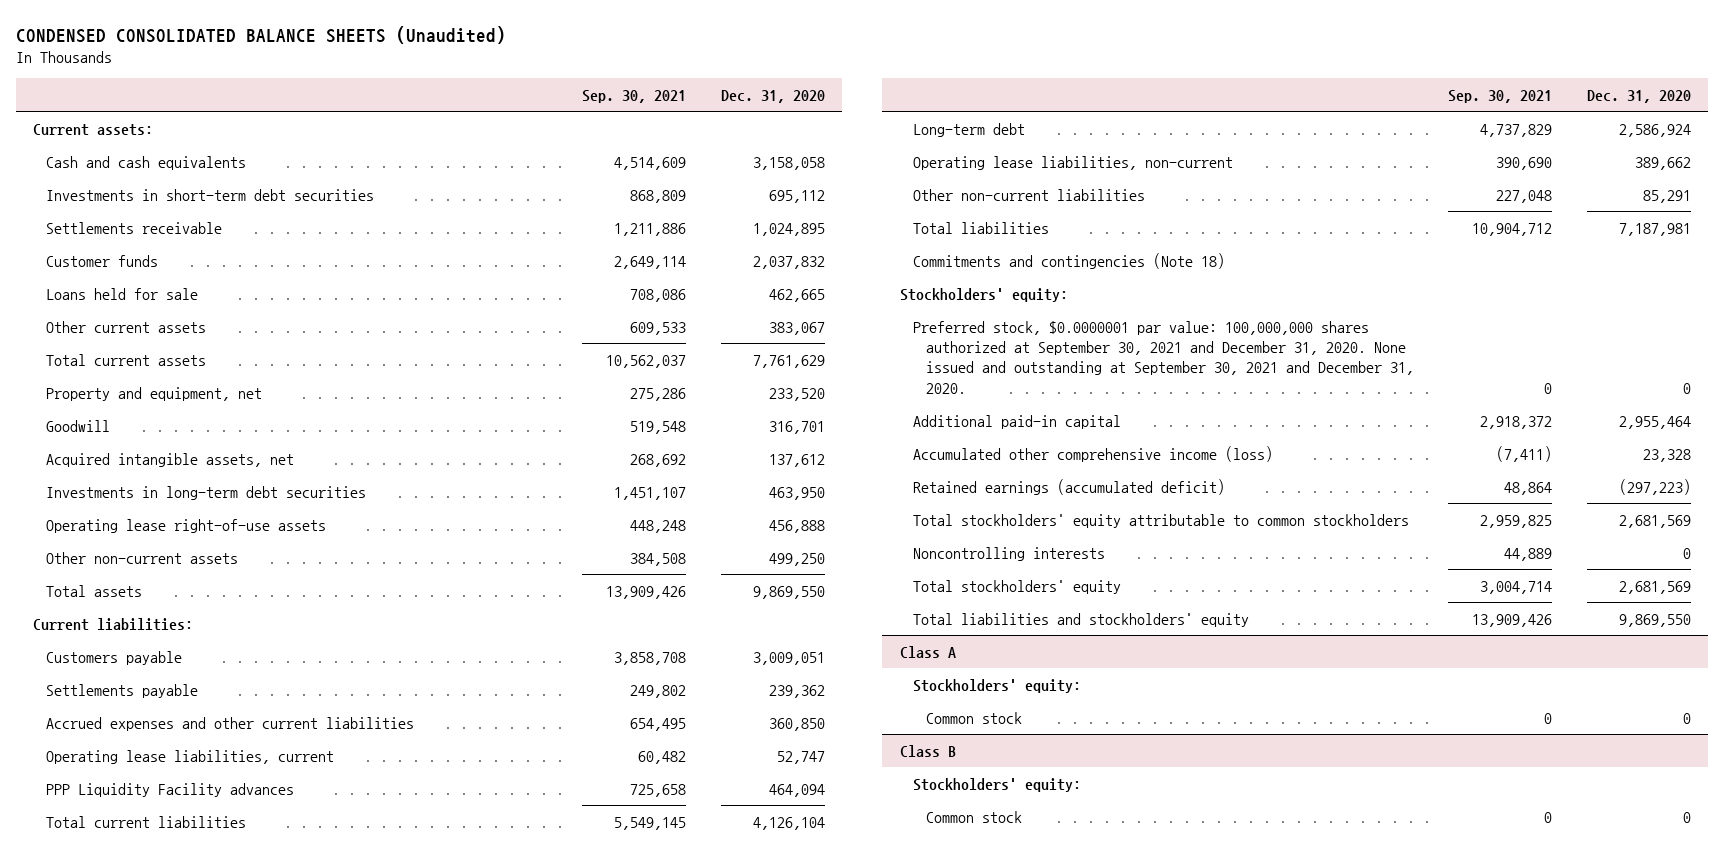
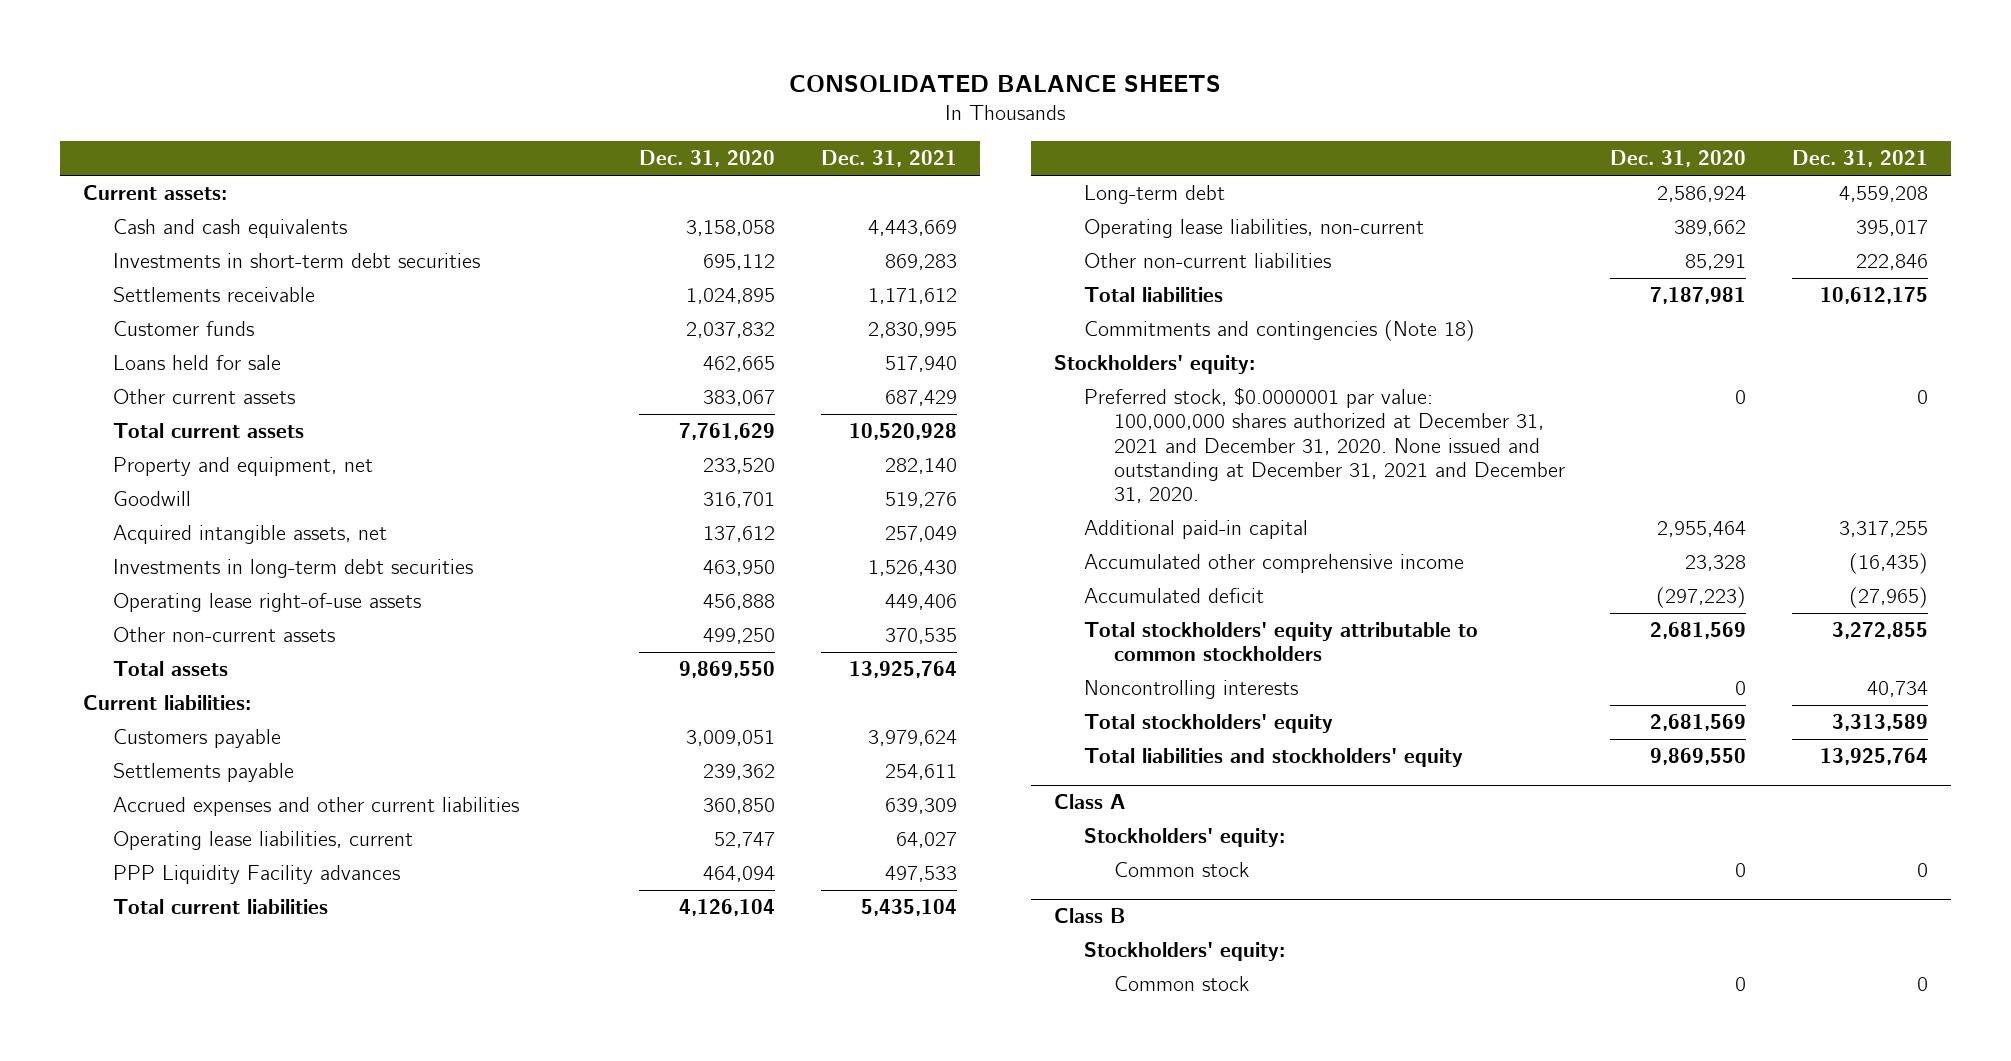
[15,25,506,44] CONDENSED CONSOLIDATED BALANCE SHEETS (Unaudited) -> [789,75,1222,93] CONSOLIDATED BALANCE SHEETS
[581,89,686,103] Sep. 30, 2021 -> none
none -> [820,150,957,168] Dec. 31, 2021
[912,320,1414,394] Preferred stock, $0.0000001 par value: 100,000,000 shares authorized at September 30, 2021 and December 31, 2020. None issued and outstanding at September 30, 2021 and December 31, 2020. -> [1084,387,1565,504] Preferred stock, $0.0000001 par value: 100,000,000 shares authorized at December 31, 2021 and December 31, 2020. None issued and outstanding at December 31, 2021 and December 31, 2020.
[912,445,1273,462] Accumulated other comprehensive income (loss) -> [1084,554,1465,574] Accumulated other comprehensive income
[912,478,1225,495] Retained earnings (accumulated deficit) -> [1084,588,1265,604] Accumulated deficit

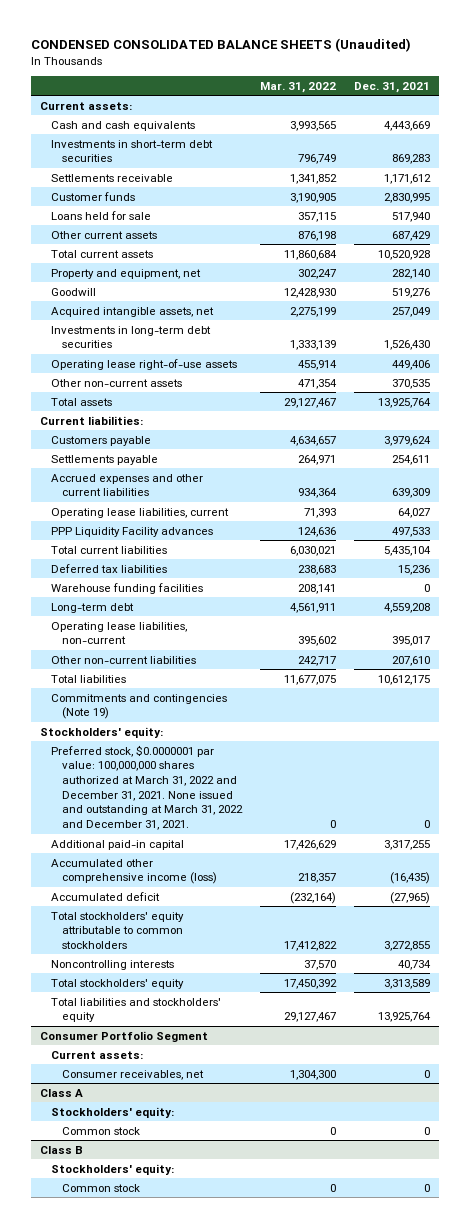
[789,75,1222,93] CONSOLIDATED BALANCE SHEETS -> [31,38,412,53] CONDENSED CONSOLIDATED BALANCE SHEETS (Unaudited)
[639,150,776,168] Dec. 31, 2020 -> none
none -> [260,81,337,93] Mar. 31, 2022
none -> [51,563,168,573] Deferred tax liabilities
none -> [51,582,204,594] Warehouse funding facilities
[1855,254,1928,271] 222,846 -> [392,655,431,666] 207,610
[1084,320,1476,342] Commitments and contingencies (Note 18) -> [51,693,228,720] Commitments and contingencies (Note 19)
[1084,387,1565,504] Preferred stock, $0.0000001 par value: 100,000,000 shares authorized at December 31, 2021 and December 31, 2020. None issued and outstanding at December 31, 2021 and December 31, 2020. -> [51,744,244,831] Preferred stock, $0.0000001 par value: 100,000,000 shares authorized at March 31, 2022 and December 31, 2021. None issued and outstanding at March 31, 2022 and December 31, 2021.
[1084,554,1465,574] Accumulated other comprehensive income -> [51,858,218,885] Accumulated other comprehensive income (loss)
none -> [40,1030,209,1042] Consumer Portfolio Segment
none -> [51,1050,144,1059] Current assets:
none -> [62,1069,205,1080] Consumer receivables, net

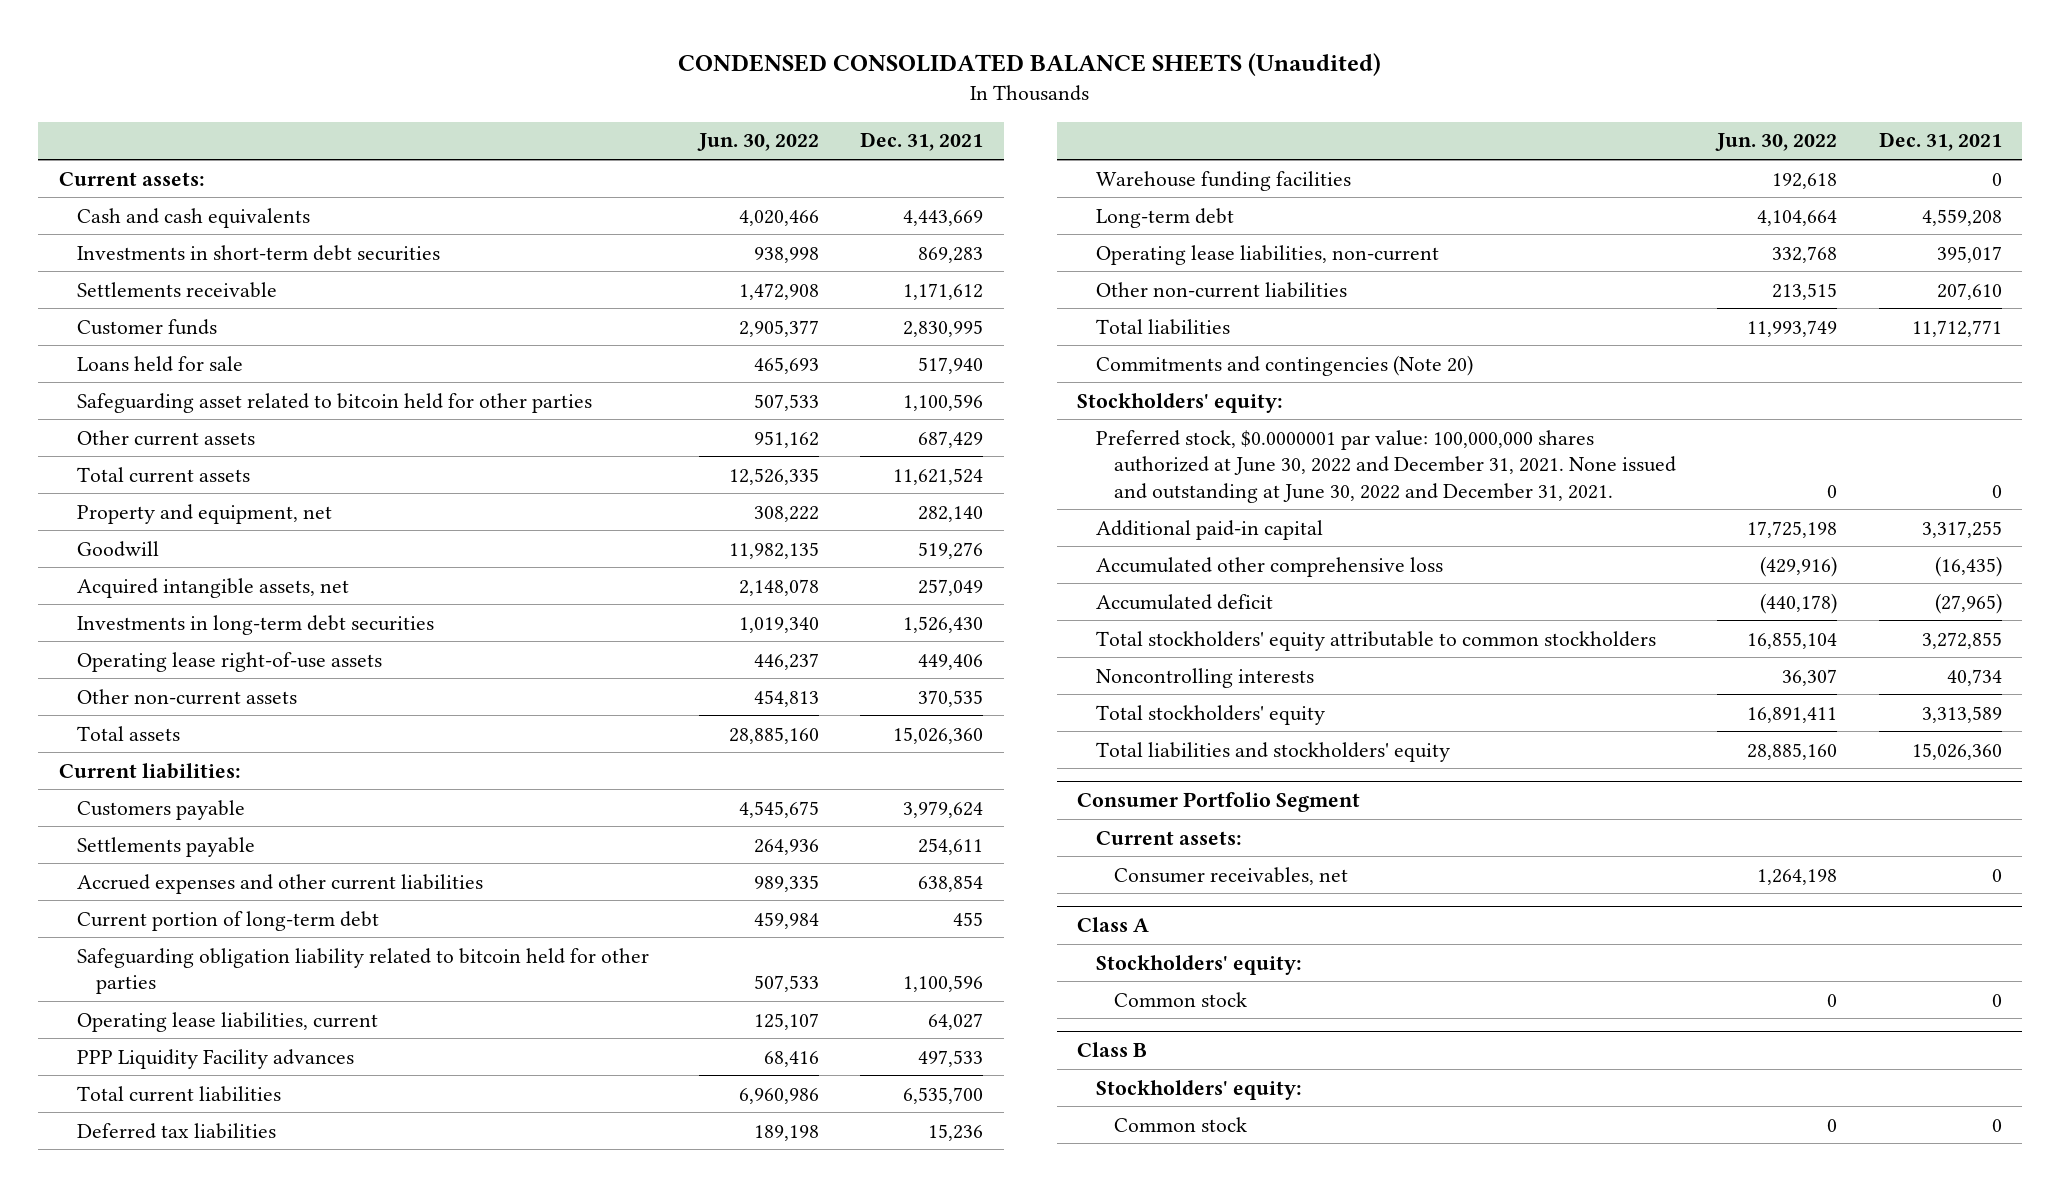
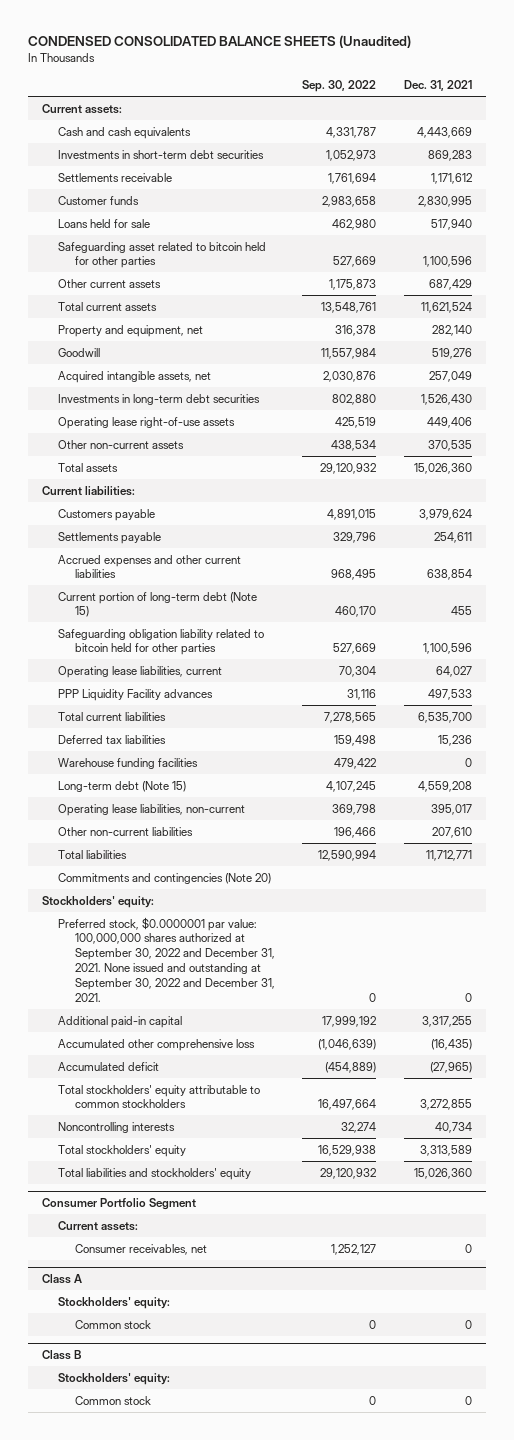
[696,133,819,152] Jun. 30, 2022 -> none
none -> [302,80,377,93] Sep. 30, 2022
[77,910,380,931] Current portion of long-term debt -> [58,591,258,618] Current portion of long-term debt (Note 15)
[1095,207,1234,228] Long-term debt -> [58,780,187,792] Long-term debt (Note 15)
[1095,429,1677,503] Preferred stock, $0.0000001 par value: 100,000,000 shares authorized at June 30, 2022 and December 31, 2021. None issued and outstanding at June 30, 2022 and December 31, 2021. -> [58,916,275,1003] Preferred stock, $0.0000001 par value: 100,000,000 shares authorized at September 30, 2022 and December 31, 2021. None issued and outstanding at September 30, 2022 and December 31, 2021.

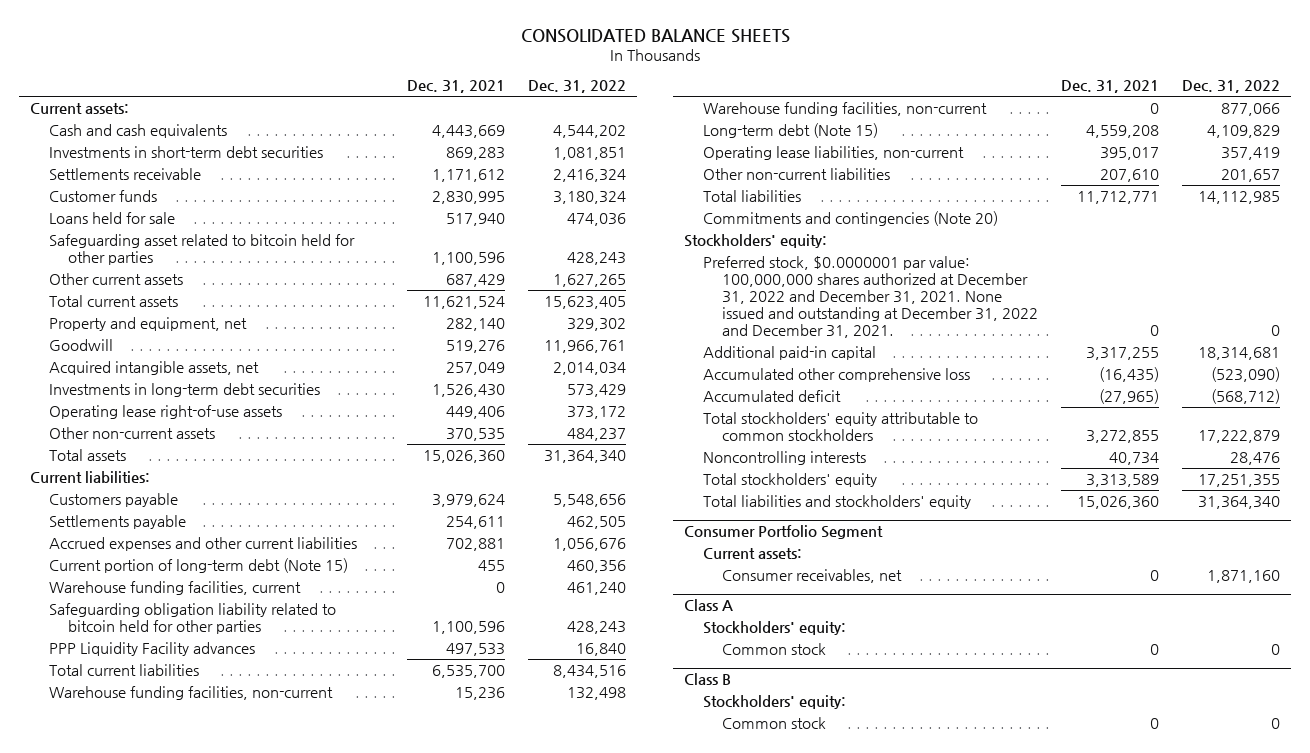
[27,35,411,49] CONDENSED CONSOLIDATED BALANCE SHEETS (Unaudited) -> [520,29,790,44] CONSOLIDATED BALANCE SHEETS
[302,80,377,93] Sep. 30, 2022 -> none
none -> [527,80,626,94] Dec. 31, 2022
[427,569,473,581] 638,854 -> [446,537,506,551] 702,881
none -> [49,580,302,595] Warehouse funding facilities, current
[58,665,223,678] Operating lease liabilities, current -> none
[58,734,167,744] Deferred tax liabilities -> [49,685,334,700] Warehouse funding facilities, non-current
[58,757,199,769] Warehouse funding facilities -> [703,101,988,116] Warehouse funding facilities, non-current
[58,916,275,1003] Preferred stock, $0.0000001 par value: 100,000,000 shares authorized at September 30, 2022 and December 31, 2021. None issued and outstanding at September 30, 2022 and December 31, 2021. -> [703,255,1039,339] Preferred stock, $0.0000001 par value: 100,000,000 shares authorized at December 31, 2022 and December 31, 2021. None issued and outstanding at December 31, 2022 and December 31, 2021.

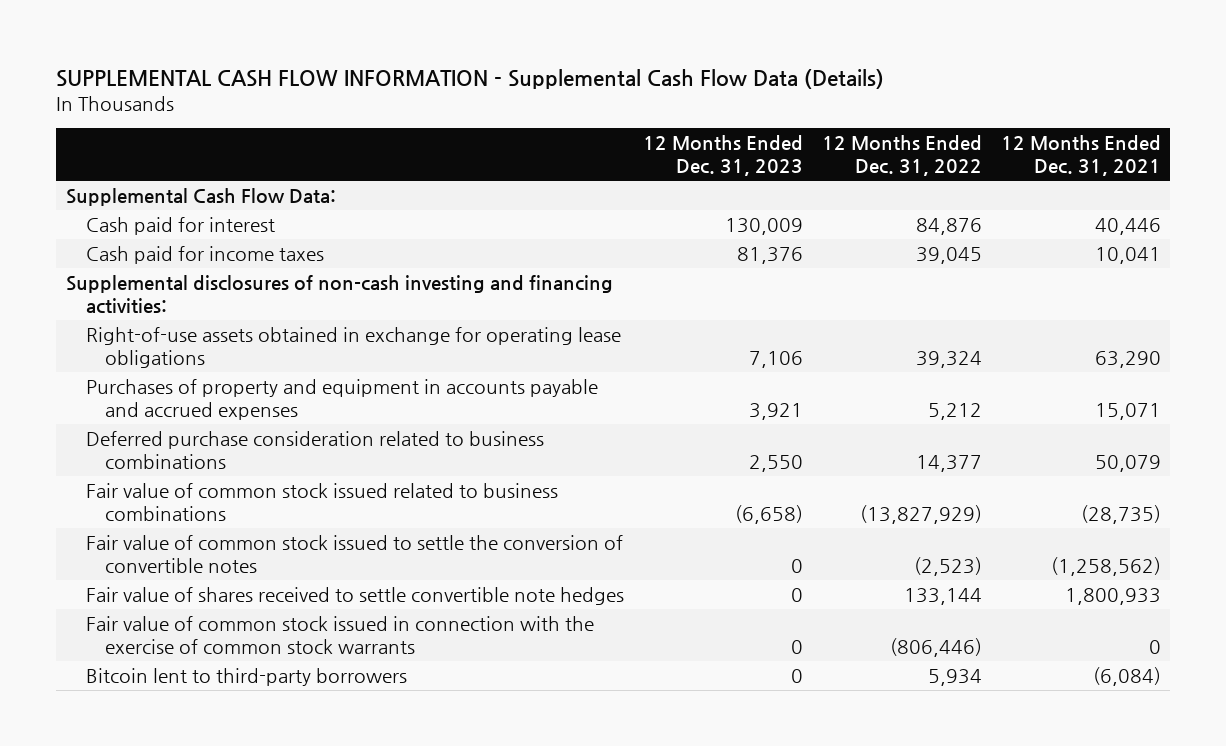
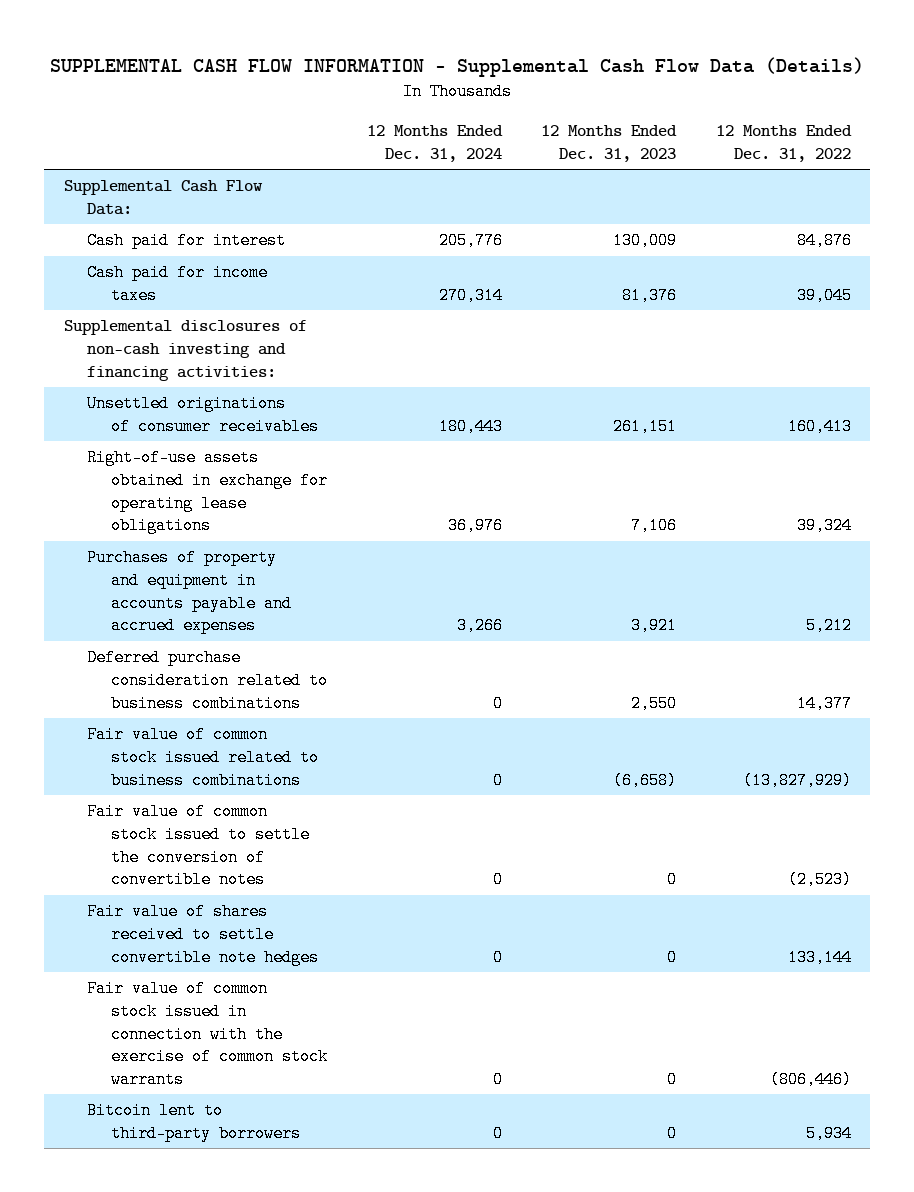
[1000,135,1161,177] 12 Months Ended Dec. 31, 2021 -> none
none -> [366,125,503,162] 12 Months Ended Dec. 31, 2024
none -> [87,395,320,436] Unsettled originations of consumer receivables

